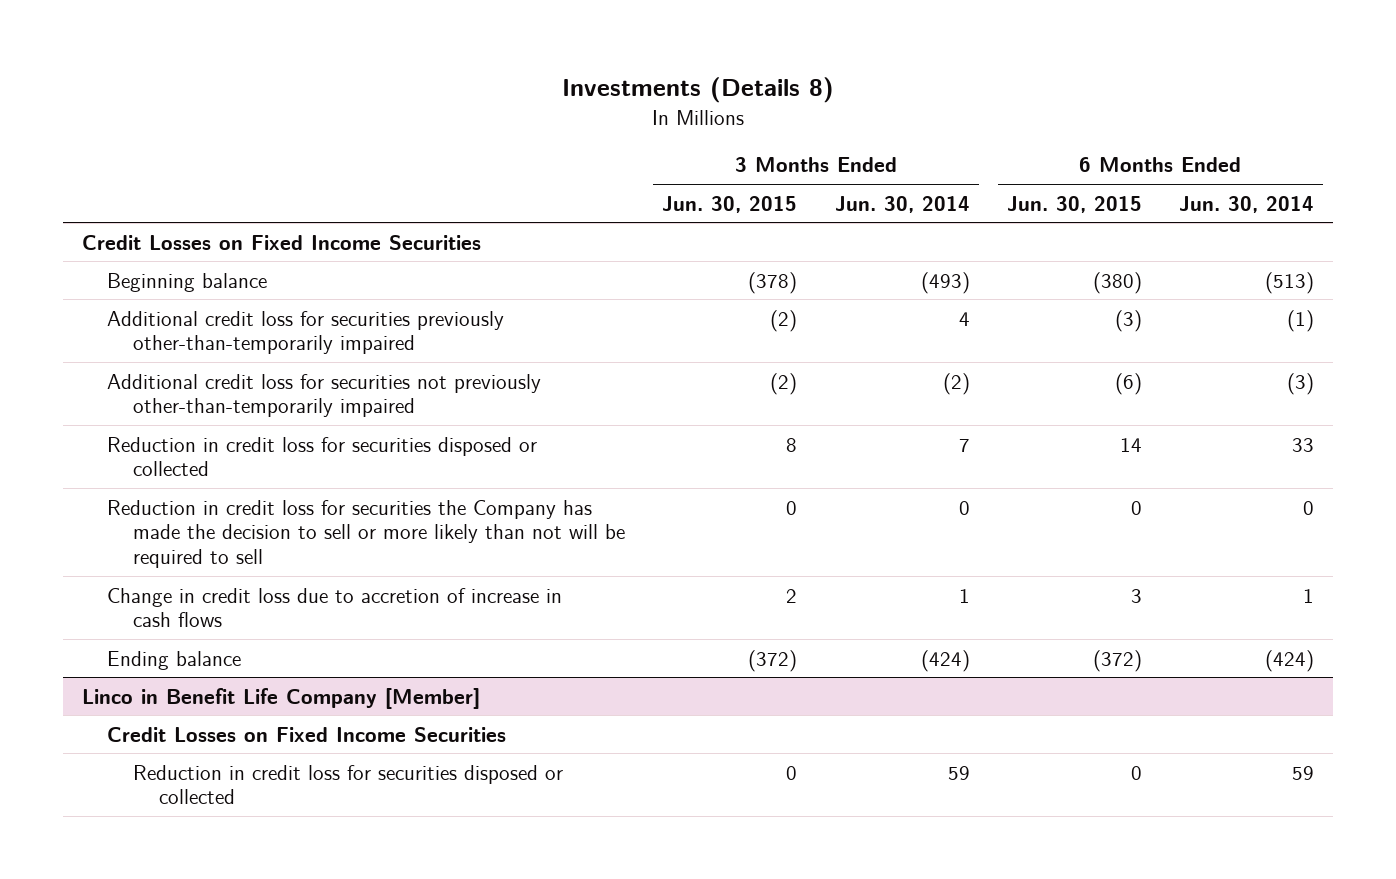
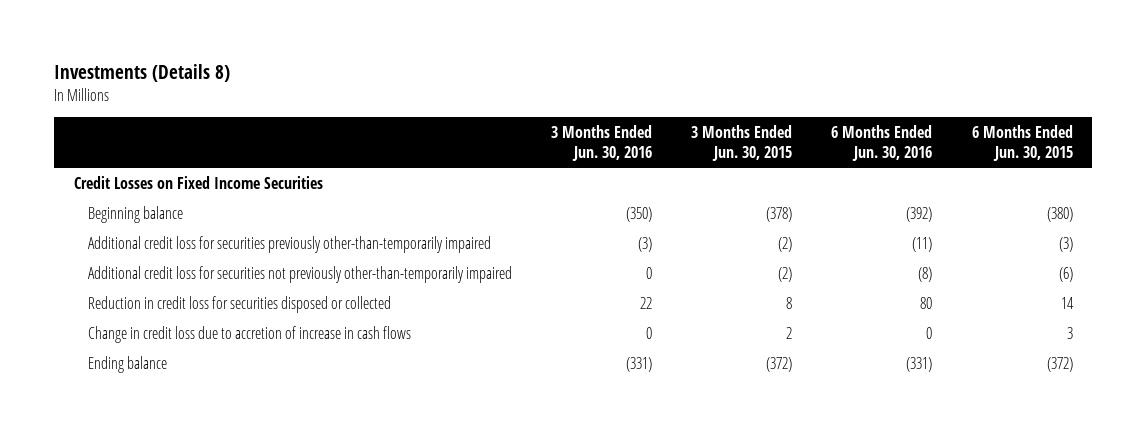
[834,195,970,213] Jun. 30, 2014 -> none
[1179,195,1315,213] Jun. 30, 2014 -> none
none -> [551,125,653,161] 3 Months Ended Jun. 30, 2016
none -> [831,125,933,161] 6 Months Ended Jun. 30, 2016
[107,499,626,569] Reduction in credit loss for securities the Company has made the decision to sell or more likely than not will be required to sell -> none
[81,687,480,709] Linco in Benefit Life Company [Member] -> none
[107,726,507,742] Credit Losses on Fixed Income Securities -> none
[133,764,564,805] Reduction in credit loss for securities disposed or collected -> none

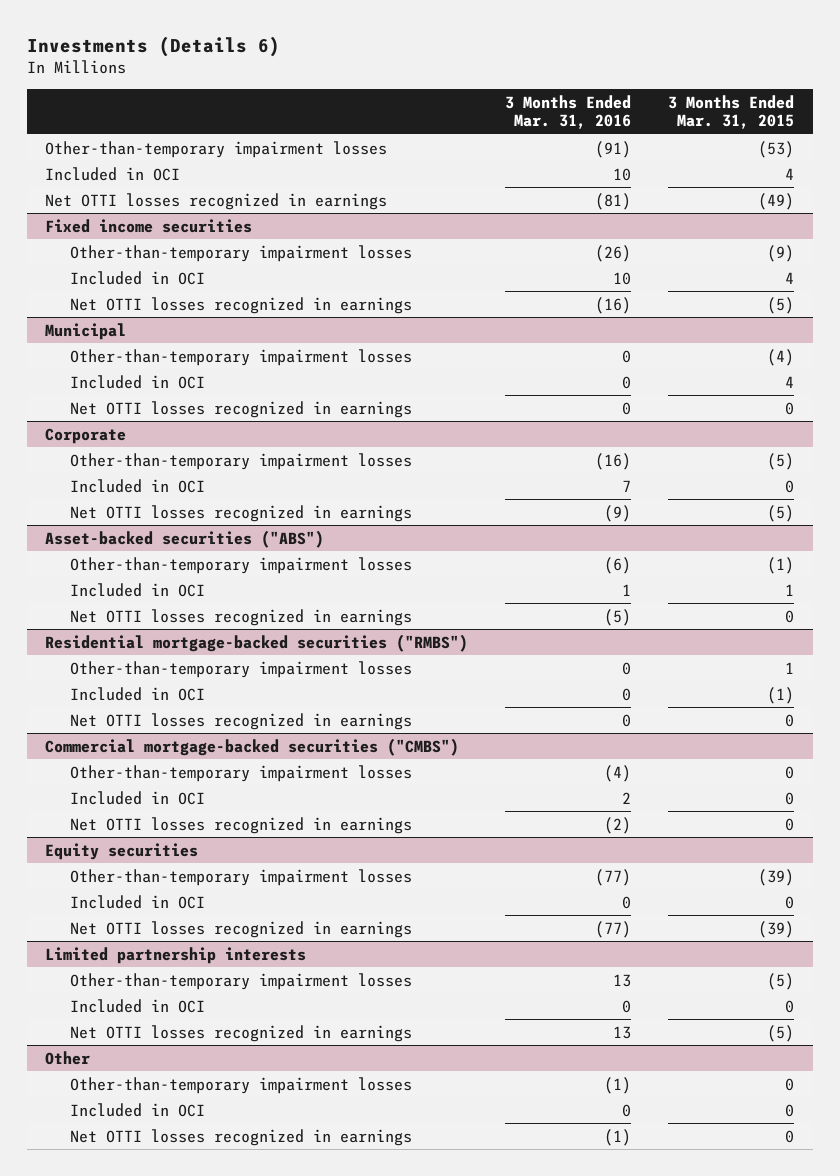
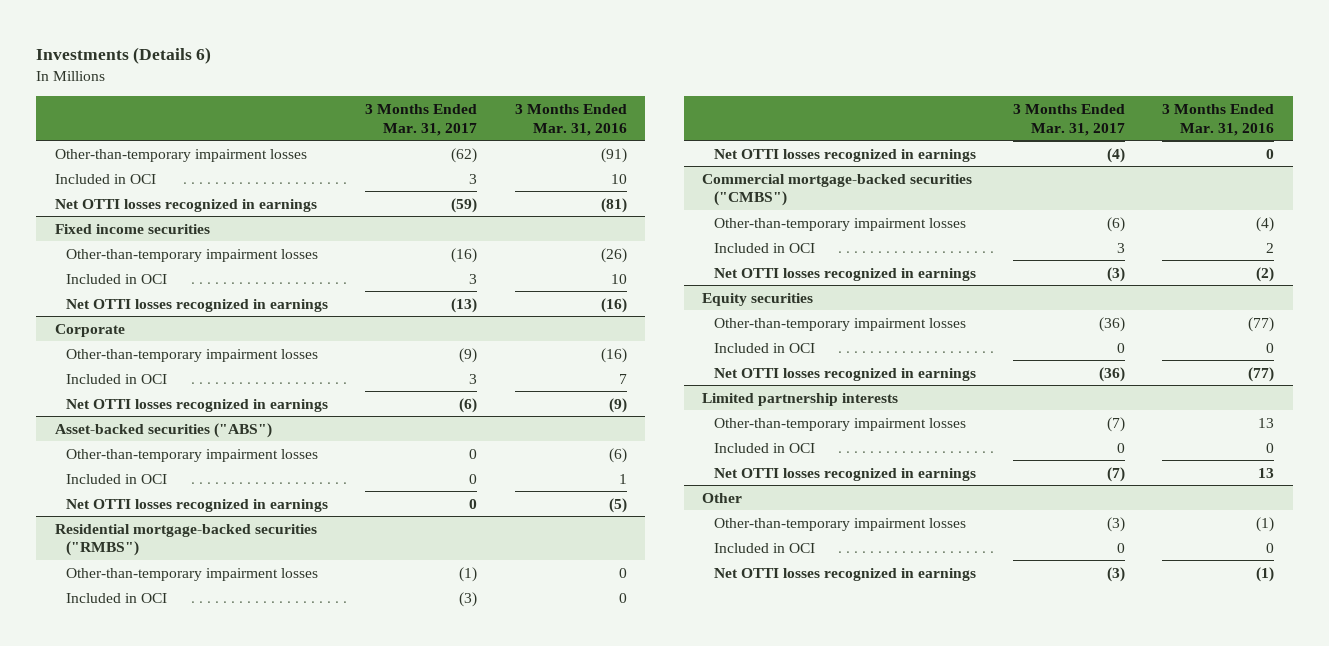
[668,94,795,130] 3 Months Ended Mar. 31, 2015 -> none
none -> [365,103,478,136] 3 Months Ended Mar. 31, 2017
[45,322,127,340] Municipal -> none
[69,348,412,366] Other-than-temporary impairment losses -> none
[69,374,205,389] Included in OCI -> none
[69,400,412,418] Net OTTI losses recognized in earnings -> none

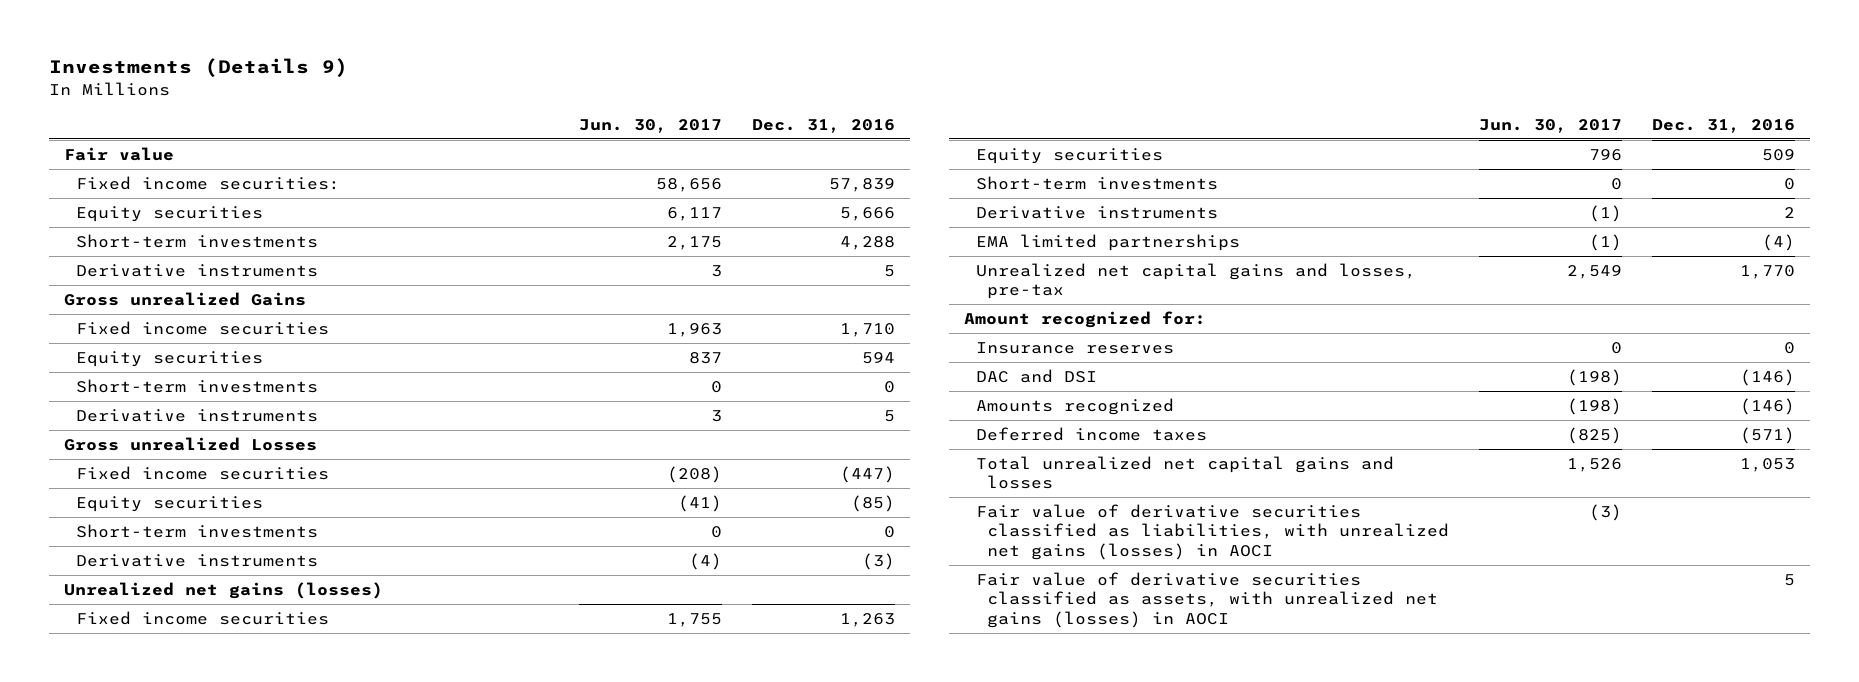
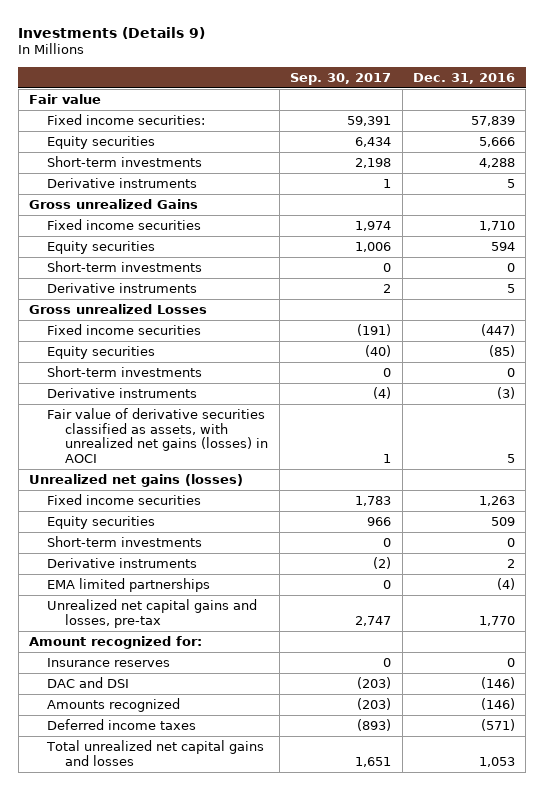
[579,119,723,134] Jun. 30, 2017 -> none
none -> [290,72,392,85] Sep. 30, 2017
[975,571,1439,629] Fair value of derivative securities classified as assets, with unrealized net gains (losses) in AOCI -> [47,408,269,463] Fair value of derivative securities classified as assets, with unrealized net gains (losses) in AOCI
[975,503,1450,561] Fair value of derivative securities classified as liabilities, with unrealized net gains (losses) in AOCI -> none

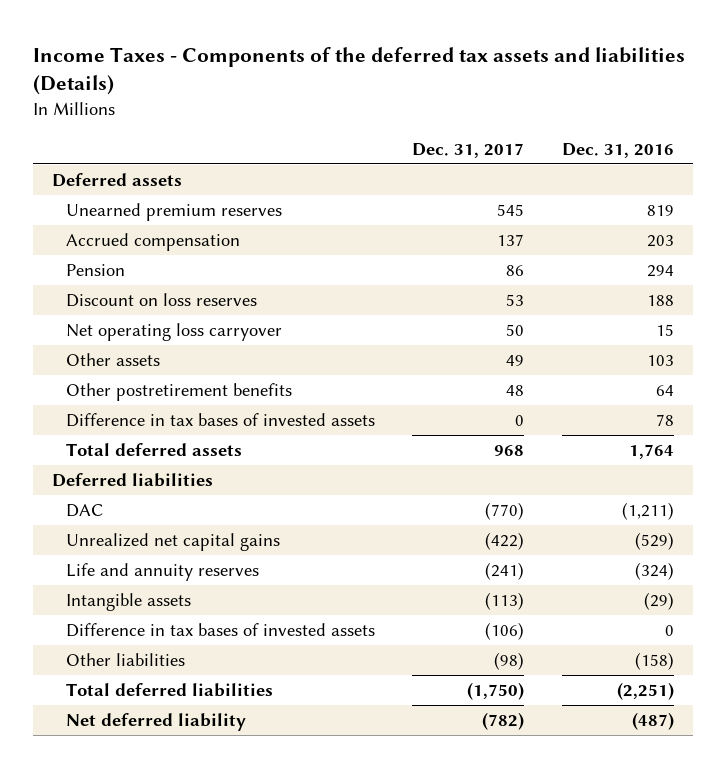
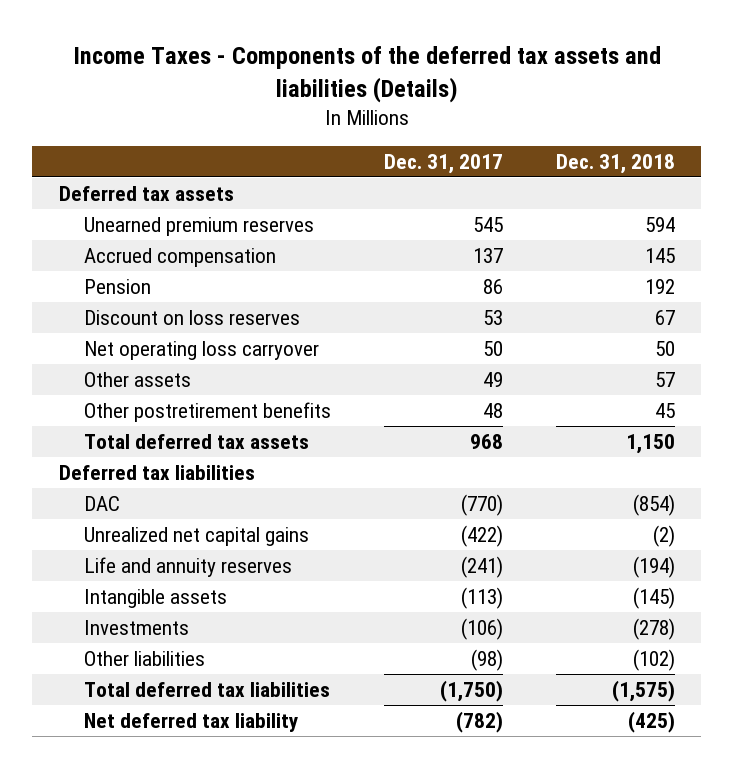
[562,142,675,158] Dec. 31, 2016 -> none
none -> [555,153,675,174] Dec. 31, 2018
[52,173,183,188] Deferred assets -> [58,185,234,201] Deferred tax assets
[65,413,375,428] Difference in tax bases of invested assets -> none
[65,443,242,457] Total deferred assets -> [84,433,310,449] Total deferred tax assets
[52,473,214,488] Deferred liabilities -> [58,464,255,480] Deferred tax liabilities
[65,623,375,638] Difference in tax bases of invested assets -> [84,619,190,635] Investments
[65,683,273,698] Total deferred liabilities -> [84,681,331,697] Total deferred tax liabilities
[65,713,246,732] Net deferred liability -> [84,712,299,732] Net deferred tax liability

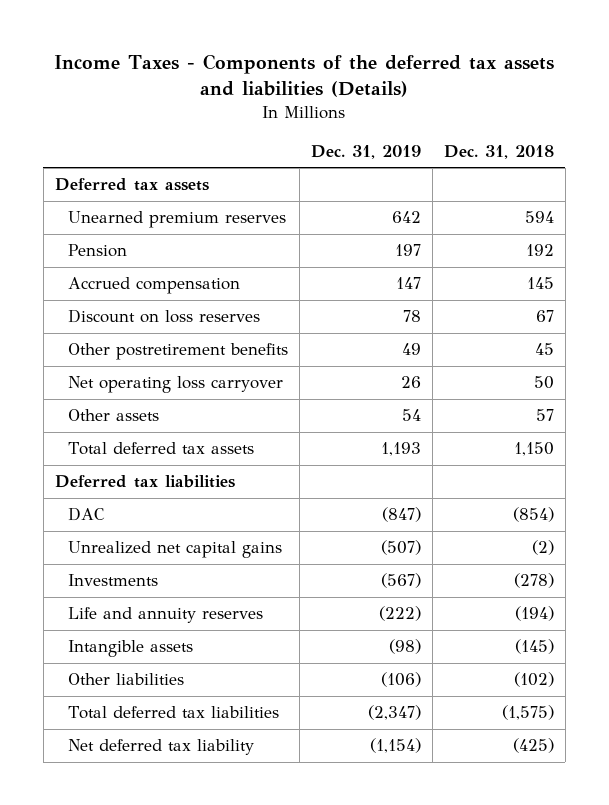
[383,153,503,174] Dec. 31, 2017 -> none
none -> [311,145,422,160] Dec. 31, 2019
[84,247,277,267] Accrued compensation -> [68,277,241,295] Accrued compensation
[84,401,332,422] Other postretirement benefits -> [68,343,289,361] Other postretirement benefits
[84,619,190,635] Investments -> [68,574,159,587] Investments

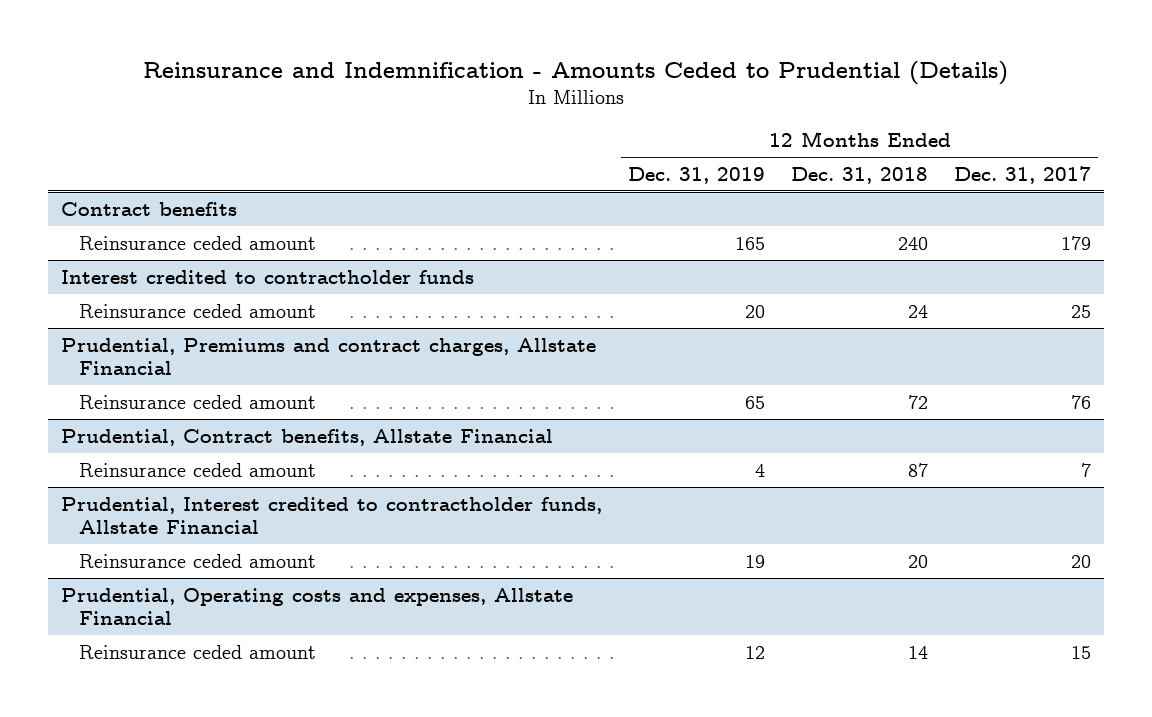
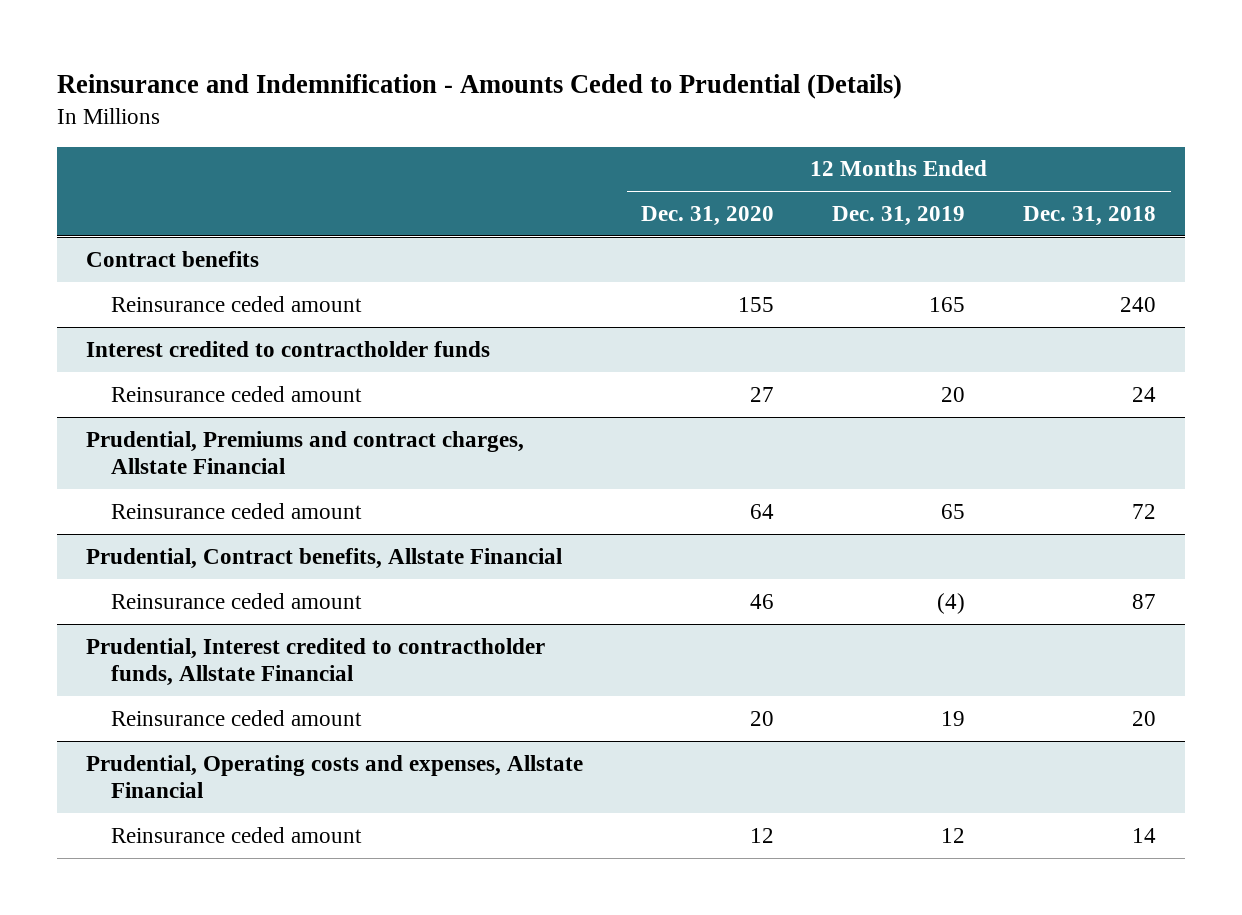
[954,165,1092,184] Dec. 31, 2017 -> none
none -> [641,205,775,226] Dec. 31, 2020
[754,463,765,477] 4 -> [937,592,966,614] (4)

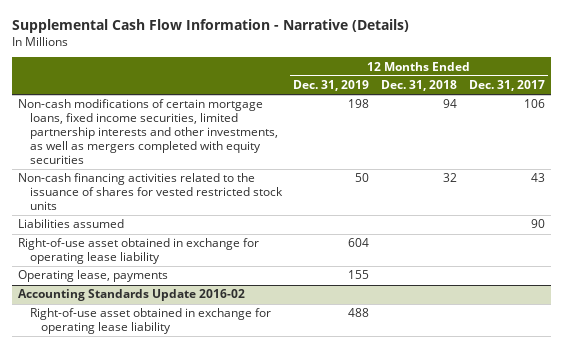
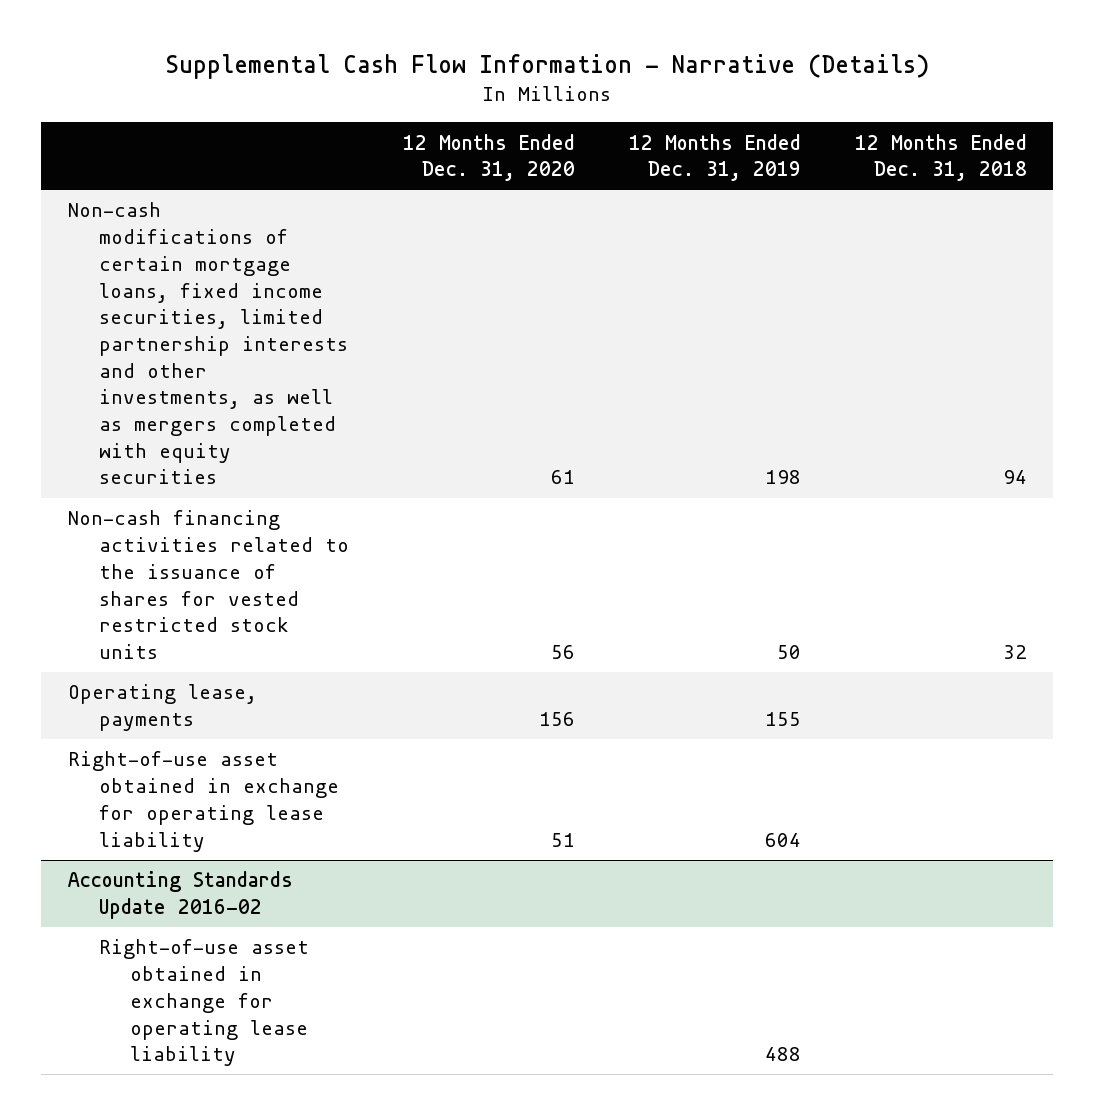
[468,80,545,92] Dec. 31, 2017 -> none
none -> [403,133,576,182] 12 Months Ended Dec. 31, 2020
[17,219,124,229] Liabilities assumed -> none
[17,238,259,265] Right-of-use asset obtained in exchange for operating lease liability -> [68,751,340,852] Right-of-use asset obtained in exchange for operating lease liability

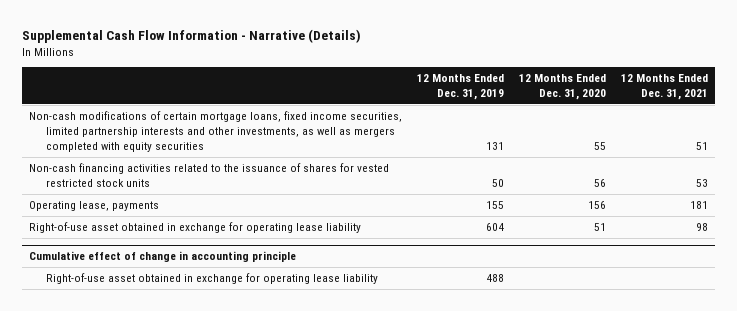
[854,133,1027,182] 12 Months Ended Dec. 31, 2018 -> none
none -> [620,74,708,100] 12 Months Ended Dec. 31, 2021
[551,470,576,485] 61 -> [593,141,606,150] 55
[764,470,801,485] 198 -> [486,141,505,150] 131
[68,871,294,920] Accounting Standards Update 2016-02 -> none
none -> [29,251,297,263] Cumulative effect of change in accounting principle

